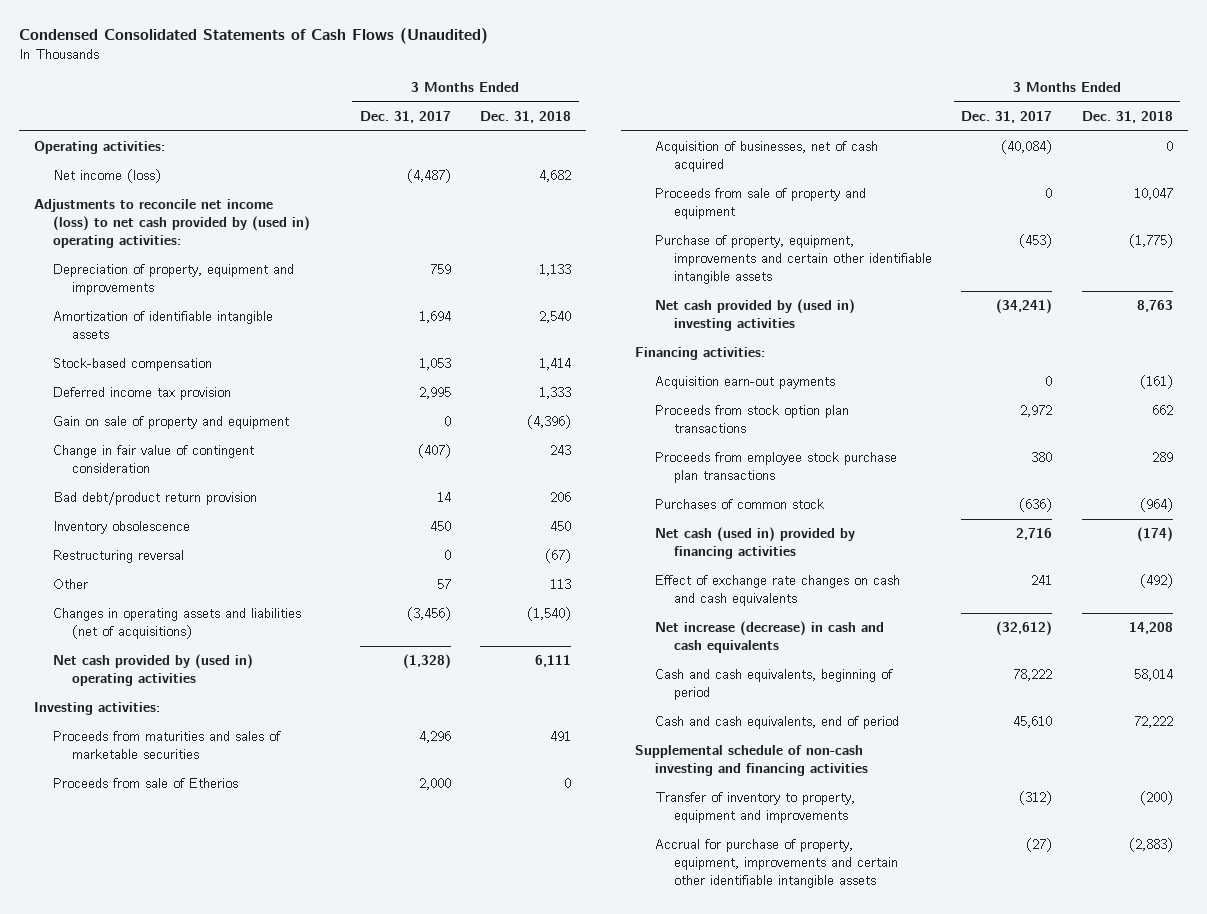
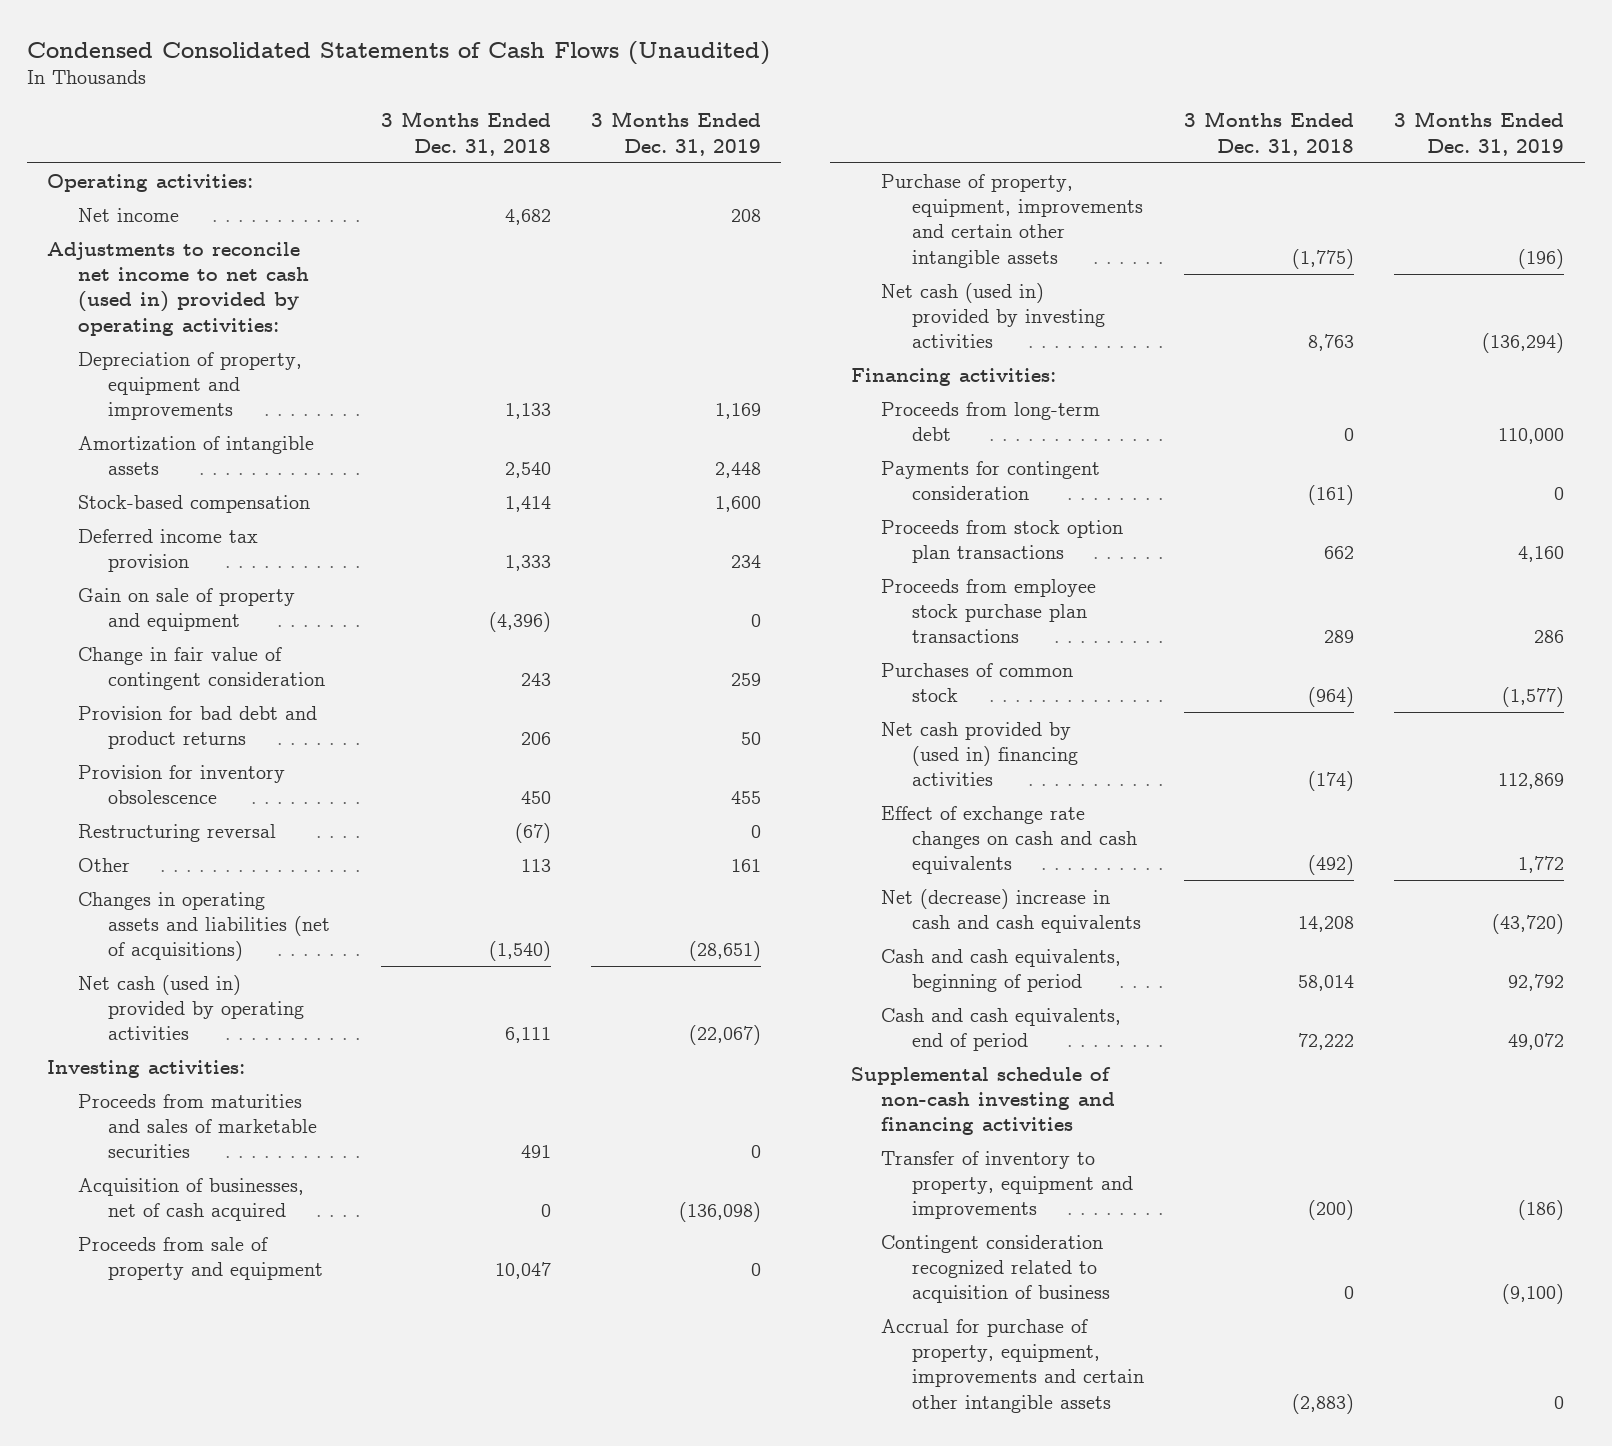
[359,111,451,124] Dec. 31, 2017 -> none
none -> [591,111,762,156] 3 Months Ended Dec. 31, 2019
[52,169,161,184] Net income (loss) -> [77,207,179,222] Net income
[33,199,310,249] Adjustments to reconcile net income (loss) to net cash provided by (used in) operating activities: -> [47,241,309,336] Adjustments to reconcile net income to net cash (used in) provided by operating activities:
[52,311,273,340] Amortization of identifiable intangible assets -> [77,435,314,475] Amortization of intangible assets
[52,492,257,506] Bad debt/product return provision -> [77,705,317,749] Provision for bad debt and product returns
[52,521,190,535] Inventory obsolescence -> [77,764,285,804] Provision for inventory obsolescence
[52,654,253,687] Net cash provided by (used in) operating activities -> [77,974,305,1041] Net cash (used in) provided by operating activities
[52,778,238,789] Proceeds from sale of Etherios -> none
[654,235,932,285] Purchase of property, equipment, improvements and certain other identifiable intangible assets -> [881,173,1143,268] Purchase of property, equipment, improvements and certain other intangible assets
[654,299,855,332] Net cash provided by (used in) investing activities -> [881,282,1105,349] Net cash (used in) provided by investing activities
none -> [881,401,1101,441] Proceeds from long-term debt
[654,376,835,390] Acquisition earn-out payments -> [881,460,1101,500] Payments for contingent consideration
[654,527,855,560] Net cash (used in) provided by financing activities -> [881,721,1078,787] Net cash provided by (used in) financing activities
[654,621,884,654] Net increase (decrease) in cash and cash equivalents -> [881,888,1141,933] Net (decrease) increase in cash and cash equivalents
none -> [881,1234,1110,1304] Contingent consideration recognized related to acquisition of business
[654,839,898,889] Accrual for purchase of property, equipment, improvements and certain other identifiable intangible assets -> [881,1318,1144,1413] Accrual for purchase of property, equipment, improvements and certain other intangible assets

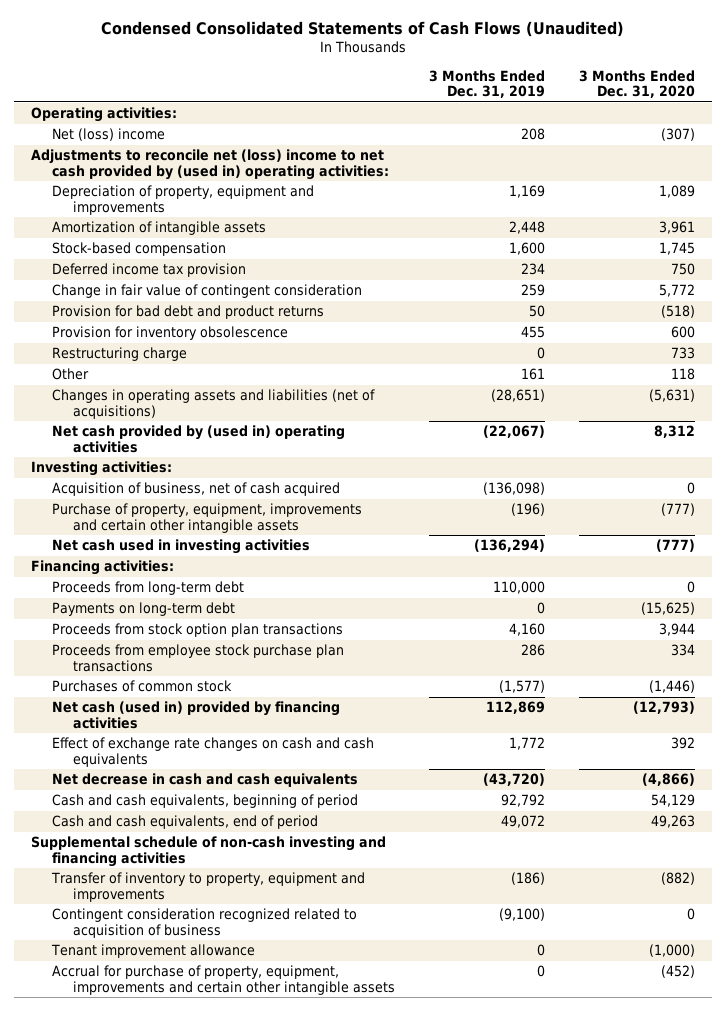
[380,111,551,156] 3 Months Ended Dec. 31, 2018 -> none
none -> [579,69,696,99] 3 Months Ended Dec. 31, 2020
[77,207,179,222] Net income -> [51,128,165,142] Net (loss) income
[47,241,309,336] Adjustments to reconcile net income to net cash (used in) provided by operating activities: -> [30,149,389,180] Adjustments to reconcile net (loss) income to net cash provided by (used in) operating activities:
[77,587,295,631] Gain on sale of property and equipment -> none
[77,823,276,842] Restructuring reversal -> [51,347,187,362] Restructuring charge
[77,974,305,1041] Net cash (used in) provided by operating activities -> [51,425,345,453] Net cash provided by (used in) operating activities
[77,1093,318,1159] Proceeds from maturities and sales of marketable securities -> none
[77,1236,324,1280] Proceeds from sale of property and equipment -> none
[77,1177,304,1221] Acquisition of businesses, net of cash acquired -> [51,482,340,497] Acquisition of business, net of cash acquired
[881,282,1105,349] Net cash (used in) provided by investing activities -> [51,539,310,555] Net cash used in investing activities
[881,460,1101,500] Payments for contingent consideration -> none
none -> [51,602,235,617] Payments on long-term debt
[881,721,1078,787] Net cash provided by (used in) financing activities -> [51,701,340,729] Net cash (used in) provided by financing activities
[881,888,1141,933] Net (decrease) increase in cash and cash equivalents -> [51,773,358,788] Net decrease in cash and cash equivalents
none -> [50,944,255,959] Tenant improvement allowance

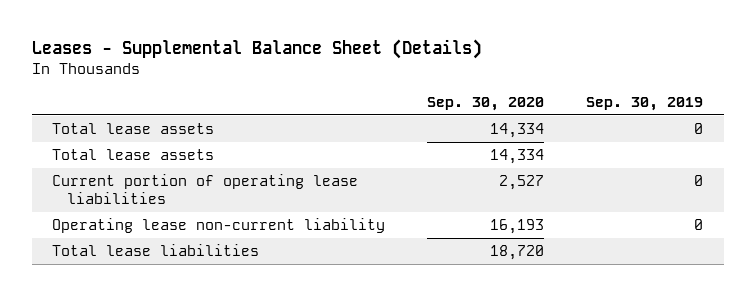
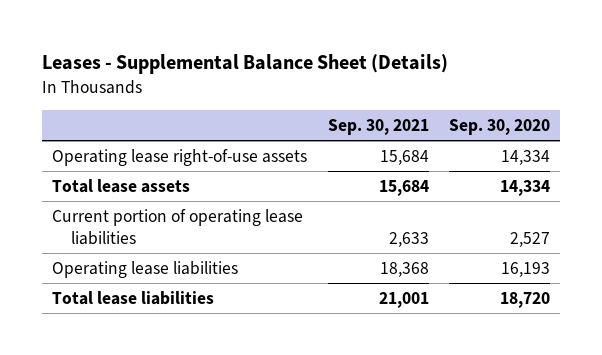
[585,96,703,111] Sep. 30, 2019 -> none
none -> [327,119,429,136] Sep. 30, 2021
[52,123,215,135] Total lease assets -> [52,148,308,166] Operating lease right-of-use assets
[52,218,386,234] Operating lease non-current liability -> [52,260,239,278] Operating lease liabilities

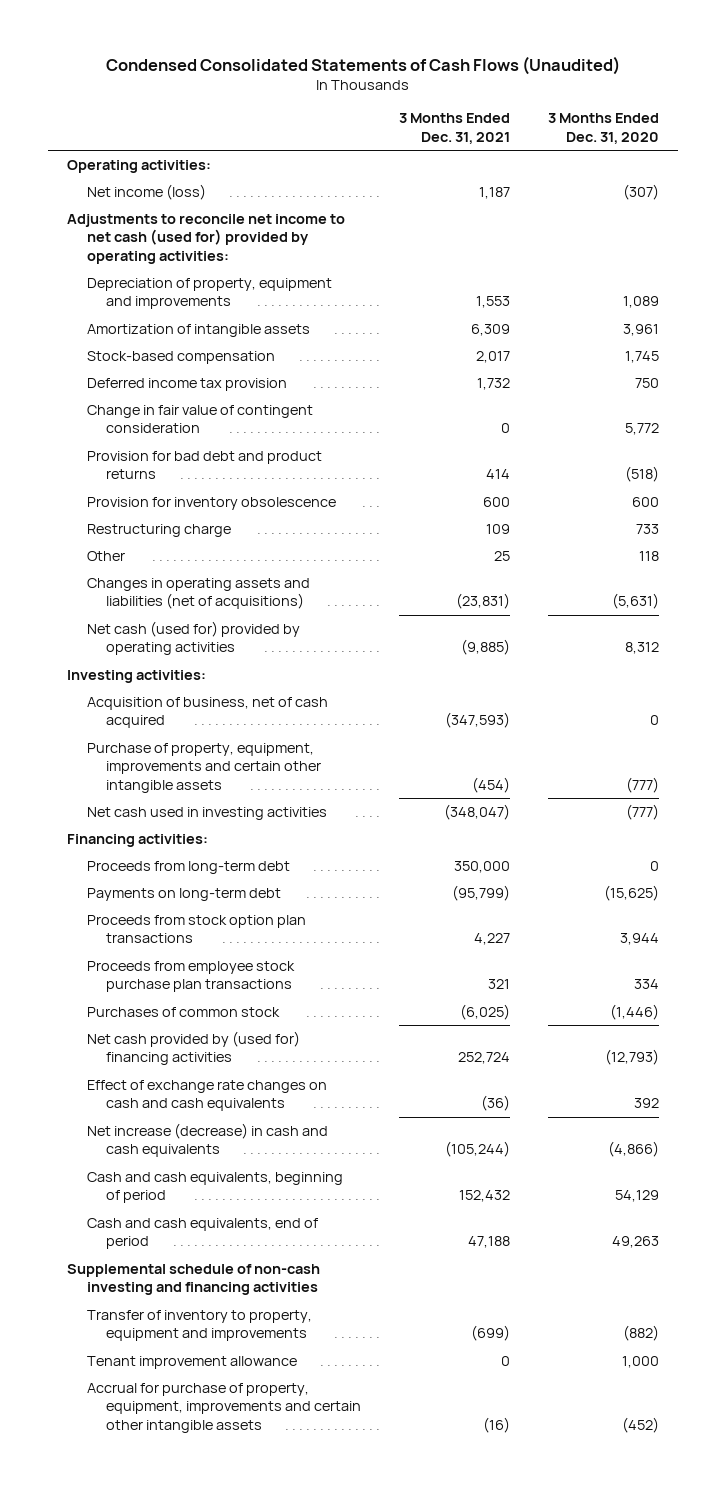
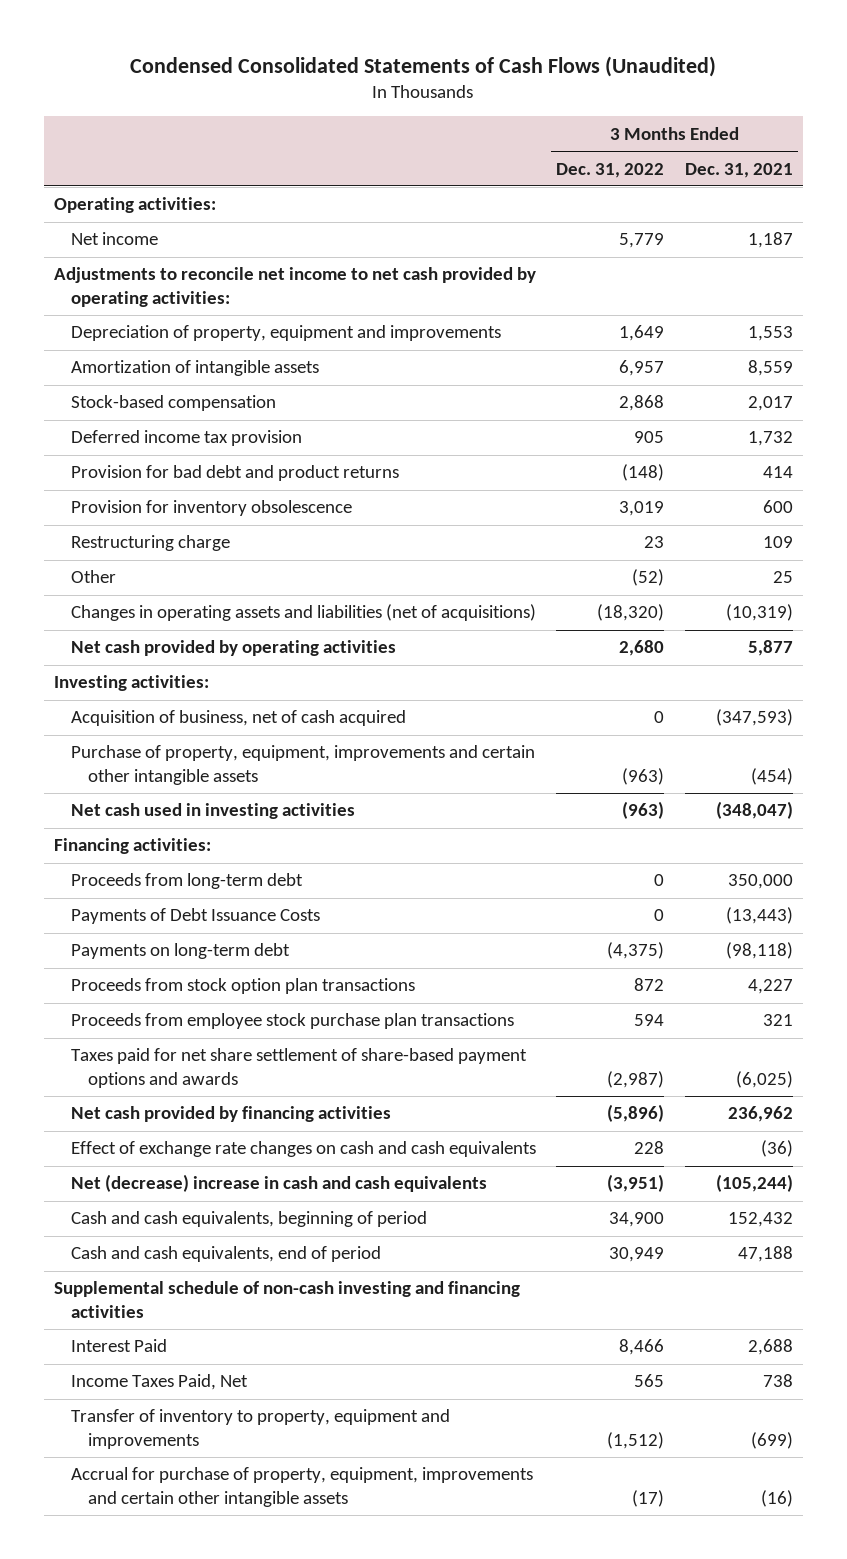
[548,113,660,144] 3 Months Ended Dec. 31, 2020 -> none
none -> [556,162,665,178] Dec. 31, 2022
[86,183,206,200] Net income (loss) -> [71,232,159,246] Net income
[67,213,346,264] Adjustments to reconcile net income to net cash (used for) provided by operating activities: -> [53,267,536,307] Adjustments to reconcile net income to net cash provided by operating activities:
[471,323,511,336] 6,309 -> [747,360,793,377] 8,559
[86,404,313,434] Change in fair value of contingent consideration -> none
[456,593,511,610] (23,831) -> [725,604,793,622] (10,319)
[86,620,300,656] Net cash (used for) provided by operating activities -> [71,640,397,657] Net cash provided by operating activities
[461,639,511,656] (9,885) -> [747,640,793,657] 5,877
none -> [71,908,321,925] Payments of Debt Issuance Costs
[452,884,511,901] (95,799) -> [725,942,793,960] (98,118)
[86,1006,280,1017] Purchases of common stock -> [71,1048,528,1088] Taxes paid for net share settlement of share-based payment options and awards
[86,1030,300,1066] Net cash provided by (used for) financing activities -> [71,1106,392,1123] Net cash provided by financing activities
[458,1052,511,1065] 252,724 -> [727,1106,793,1123] 236,962
[86,1122,328,1158] Net increase (decrease) in cash and cash equivalents -> [71,1174,488,1193] Net (decrease) increase in cash and cash equivalents
none -> [71,1339,168,1353] Interest Paid
none -> [71,1374,249,1391] Income Taxes Paid, Net
[86,1355,297,1369] Tenant improvement allowance -> none

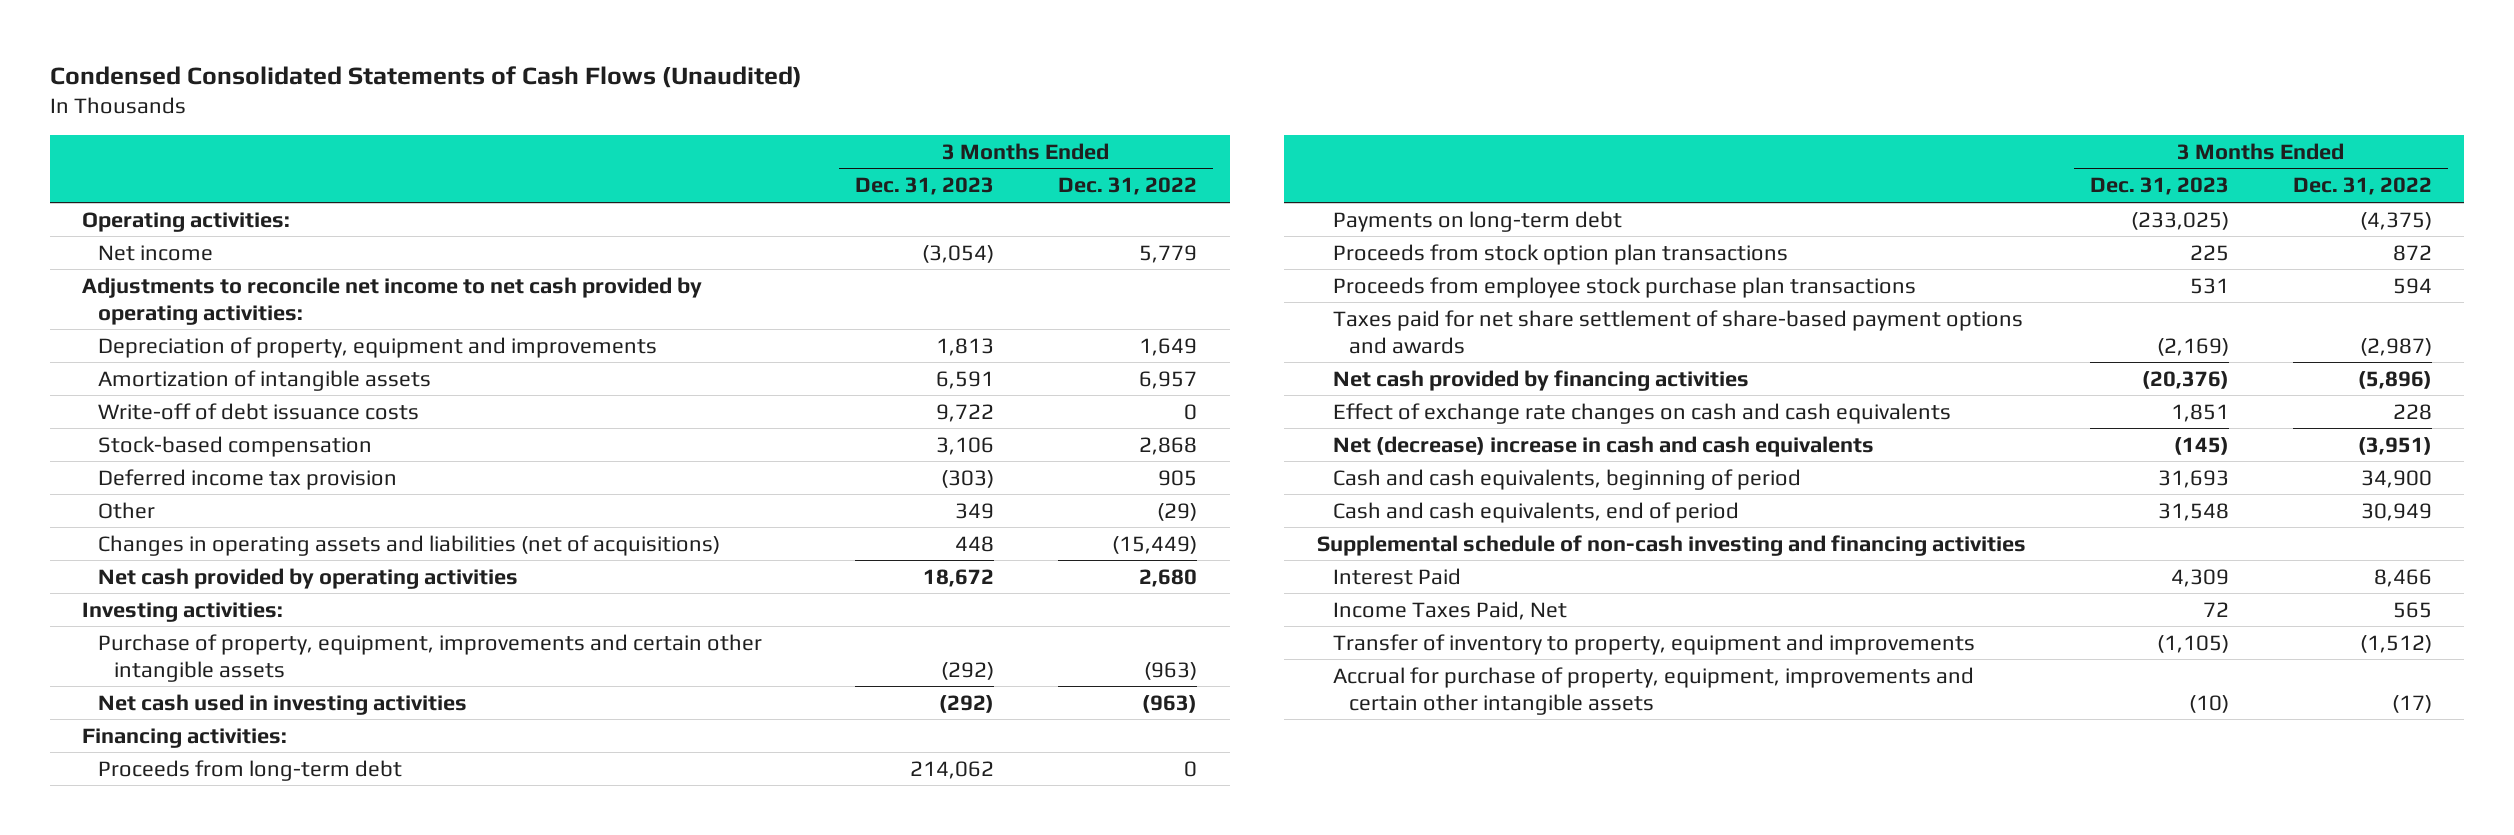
[684,162,793,178] Dec. 31, 2021 -> none
none -> [855,177,995,196] Dec. 31, 2023
none -> [97,402,419,420] Write-off of debt issuance costs
[71,465,400,482] Provision for bad debt and product returns -> none
[71,500,353,517] Provision for inventory obsolescence -> none
[71,535,231,552] Restructuring charge -> none
[632,569,665,587] (52) -> [1157,502,1198,521] (29)
[597,604,665,622] (18,320) -> [1112,535,1198,554] (15,449)
[71,710,407,727] Acquisition of business, net of cash acquired -> none
[71,908,321,925] Payments of Debt Issuance Costs -> none

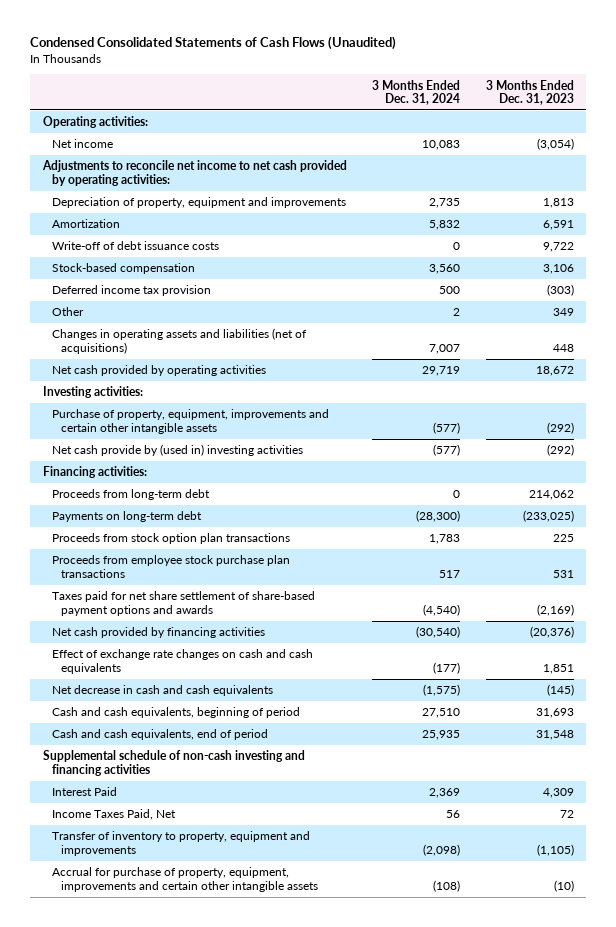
[1058,177,1198,196] Dec. 31, 2022 -> none
none -> [372,79,461,105] 3 Months Ended Dec. 31, 2024
[97,369,431,391] Amortization of intangible assets -> [51,219,120,229] Amortization
[97,693,467,715] Net cash used in investing activities -> [51,444,303,457] Net cash provide by (used in) investing activities
[1332,435,1874,457] Net (decrease) increase in cash and cash equivalents -> [51,685,273,697] Net decrease in cash and cash equivalents

